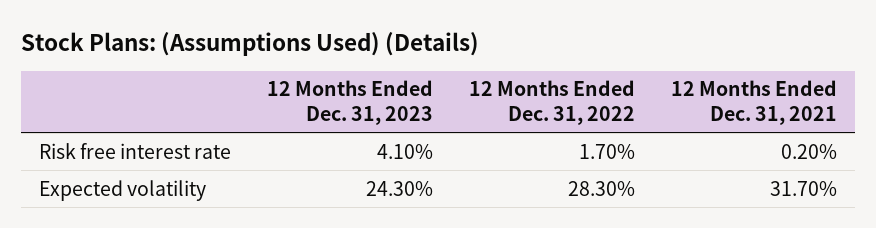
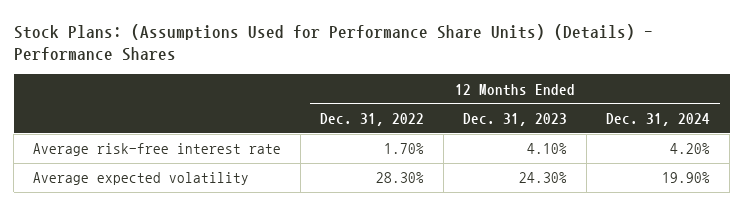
[21,32,480,57] Stock Plans: (Assumptions Used) (Details) -> [13,23,653,62] Stock Plans: (Assumptions Used for Performance Share Units) (Details) - Performance Shares
[670,80,837,125] 12 Months Ended Dec. 31, 2021 -> none
none -> [606,112,711,126] Dec. 31, 2024
[39,142,232,159] Risk free interest rate -> [33,143,282,157] Average risk-free interest rate
[39,179,207,201] Expected volatility -> [33,172,250,186] Average expected volatility

